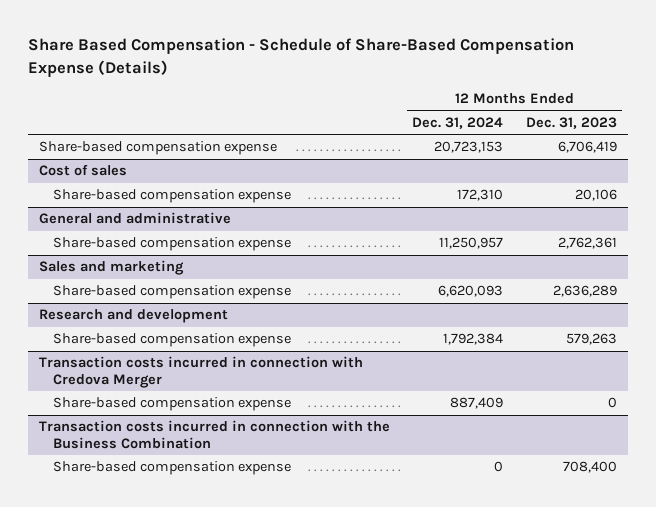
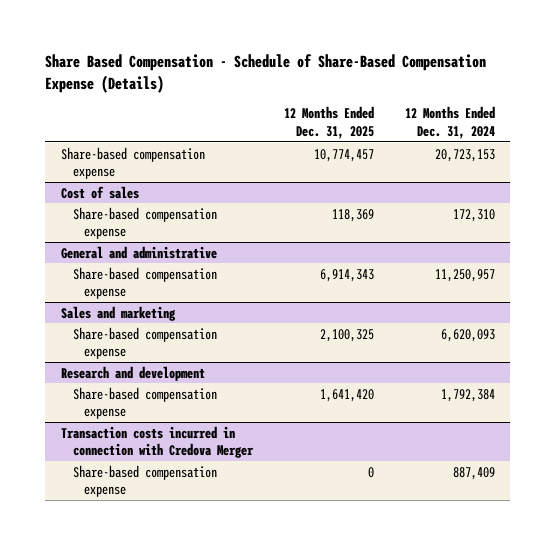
[525,117,617,130] Dec. 31, 2023 -> none
none -> [283,106,374,140] 12 Months Ended Dec. 31, 2025
[39,420,391,449] Transaction costs incurred in connection with the Business Combination -> none
[53,461,292,476] Share-based compensation expense -> none

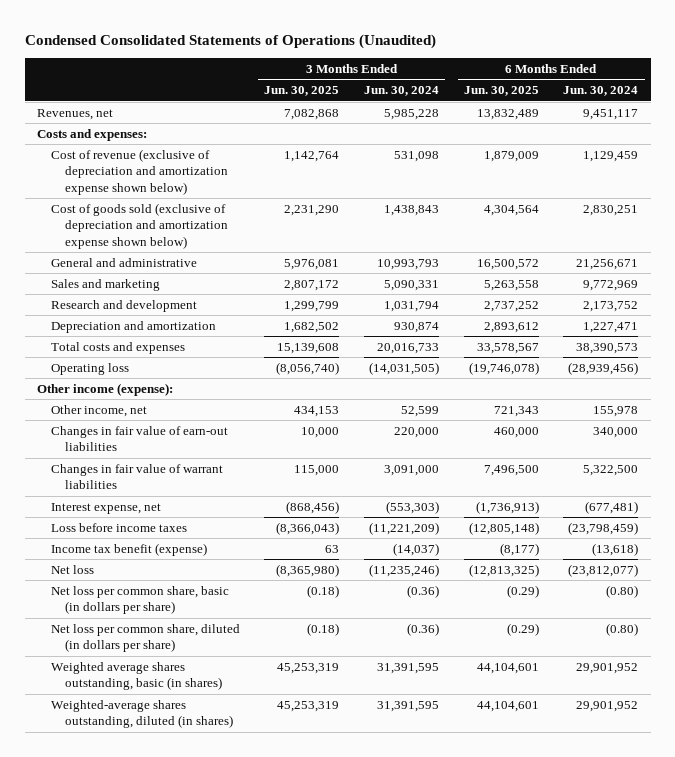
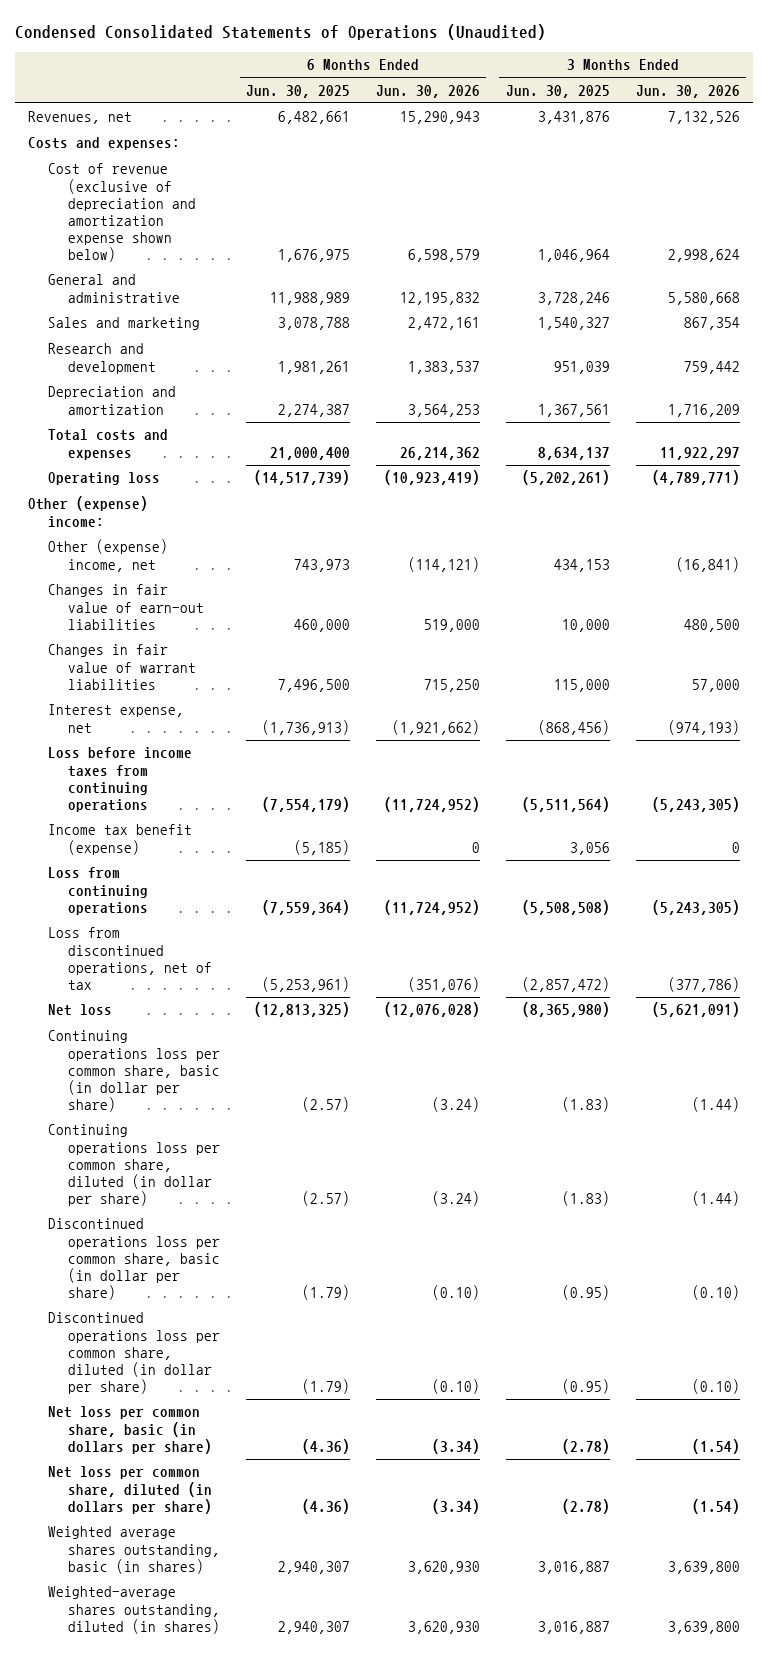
[364,86,440,97] Jun. 30, 2024 -> none
[563,86,639,97] Jun. 30, 2024 -> none
none -> [375,84,480,98] Jun. 30, 2026
none -> [635,84,740,98] Jun. 30, 2026
[284,108,340,120] 7,082,868 -> [537,111,610,125] 3,431,876
[476,108,539,120] 13,832,489 -> [278,111,351,125] 6,482,661
[50,202,228,249] Cost of goods sold (exclusive of depreciation and amortization expense shown below) -> none
[284,150,340,162] 1,142,764 -> [537,249,610,263] 1,046,964
[483,150,539,162] 1,879,009 -> [278,249,351,263] 1,676,975
[284,258,340,270] 5,976,081 -> [537,291,610,305] 3,728,246
[476,258,539,270] 16,500,572 -> [270,291,351,305] 11,988,989
[284,279,340,291] 2,807,172 -> [537,317,610,331] 1,540,327
[483,279,539,291] 5,263,558 -> [278,317,351,331] 3,078,788
[284,300,340,312] 1,299,799 -> [553,360,610,374] 951,039
[483,300,539,312] 2,737,252 -> [278,360,351,374] 1,981,261
[284,321,340,333] 1,682,502 -> [537,403,610,417] 1,367,561
[483,321,539,333] 2,893,612 -> [278,403,351,417] 2,274,387
[277,342,340,354] 15,139,608 -> [537,446,610,460] 8,634,137
[476,342,539,354] 33,578,567 -> [270,446,351,460] 21,000,400
[276,361,340,375] (8,056,740) -> [521,470,610,486] (5,202,261)
[468,361,539,375] (19,746,078) -> [254,470,351,486] (14,517,739)
[36,382,173,396] Other income (expense): -> [27,496,148,527] Other (expense) income:
[50,404,147,417] Other income, net -> [47,539,168,572] Other (expense) income, net
[493,405,539,417] 721,343 -> [294,558,351,572] 743,973
[50,522,187,532] Loss before income taxes -> [47,747,192,812] Loss before income taxes from continuing operations
[276,521,340,535] (8,366,043) -> [521,796,610,812] (5,511,564)
[468,521,539,535] (12,805,148) -> [262,796,351,812] (7,554,179)
[325,544,340,553] 63 -> [569,841,610,855] 3,056
[499,542,539,556] (8,177) -> [294,839,351,855] (5,185)
none -> [47,867,149,915] Loss from continuing operations
none -> [47,927,213,990] Loss from discontinued operations, net of tax
none -> [47,1030,221,1113] Continuing operations loss per common share, basic (in dollar per share)
none -> [47,1124,221,1207] Continuing operations loss per common share, diluted (in dollar per share)
none -> [47,1218,221,1301] Discontinued operations loss per common share, basic (in dollar per share)
none -> [47,1312,221,1395] Discontinued operations loss per common share, diluted (in dollar per share)
[307,584,340,598] (0.18) -> [561,1438,610,1454] (2.78)
[506,584,539,598] (0.29) -> [302,1438,351,1454] (4.36)
[307,622,340,636] (0.18) -> [561,1498,610,1514] (2.78)
[506,622,539,636] (0.29) -> [302,1498,351,1514] (4.36)
[277,662,340,674] 45,253,319 -> [537,1560,610,1574] 3,016,887
[476,662,539,674] 44,104,601 -> [278,1560,351,1574] 2,940,307
[277,700,340,712] 45,253,319 -> [537,1620,610,1634] 3,016,887
[476,700,539,712] 44,104,601 -> [278,1620,351,1634] 2,940,307

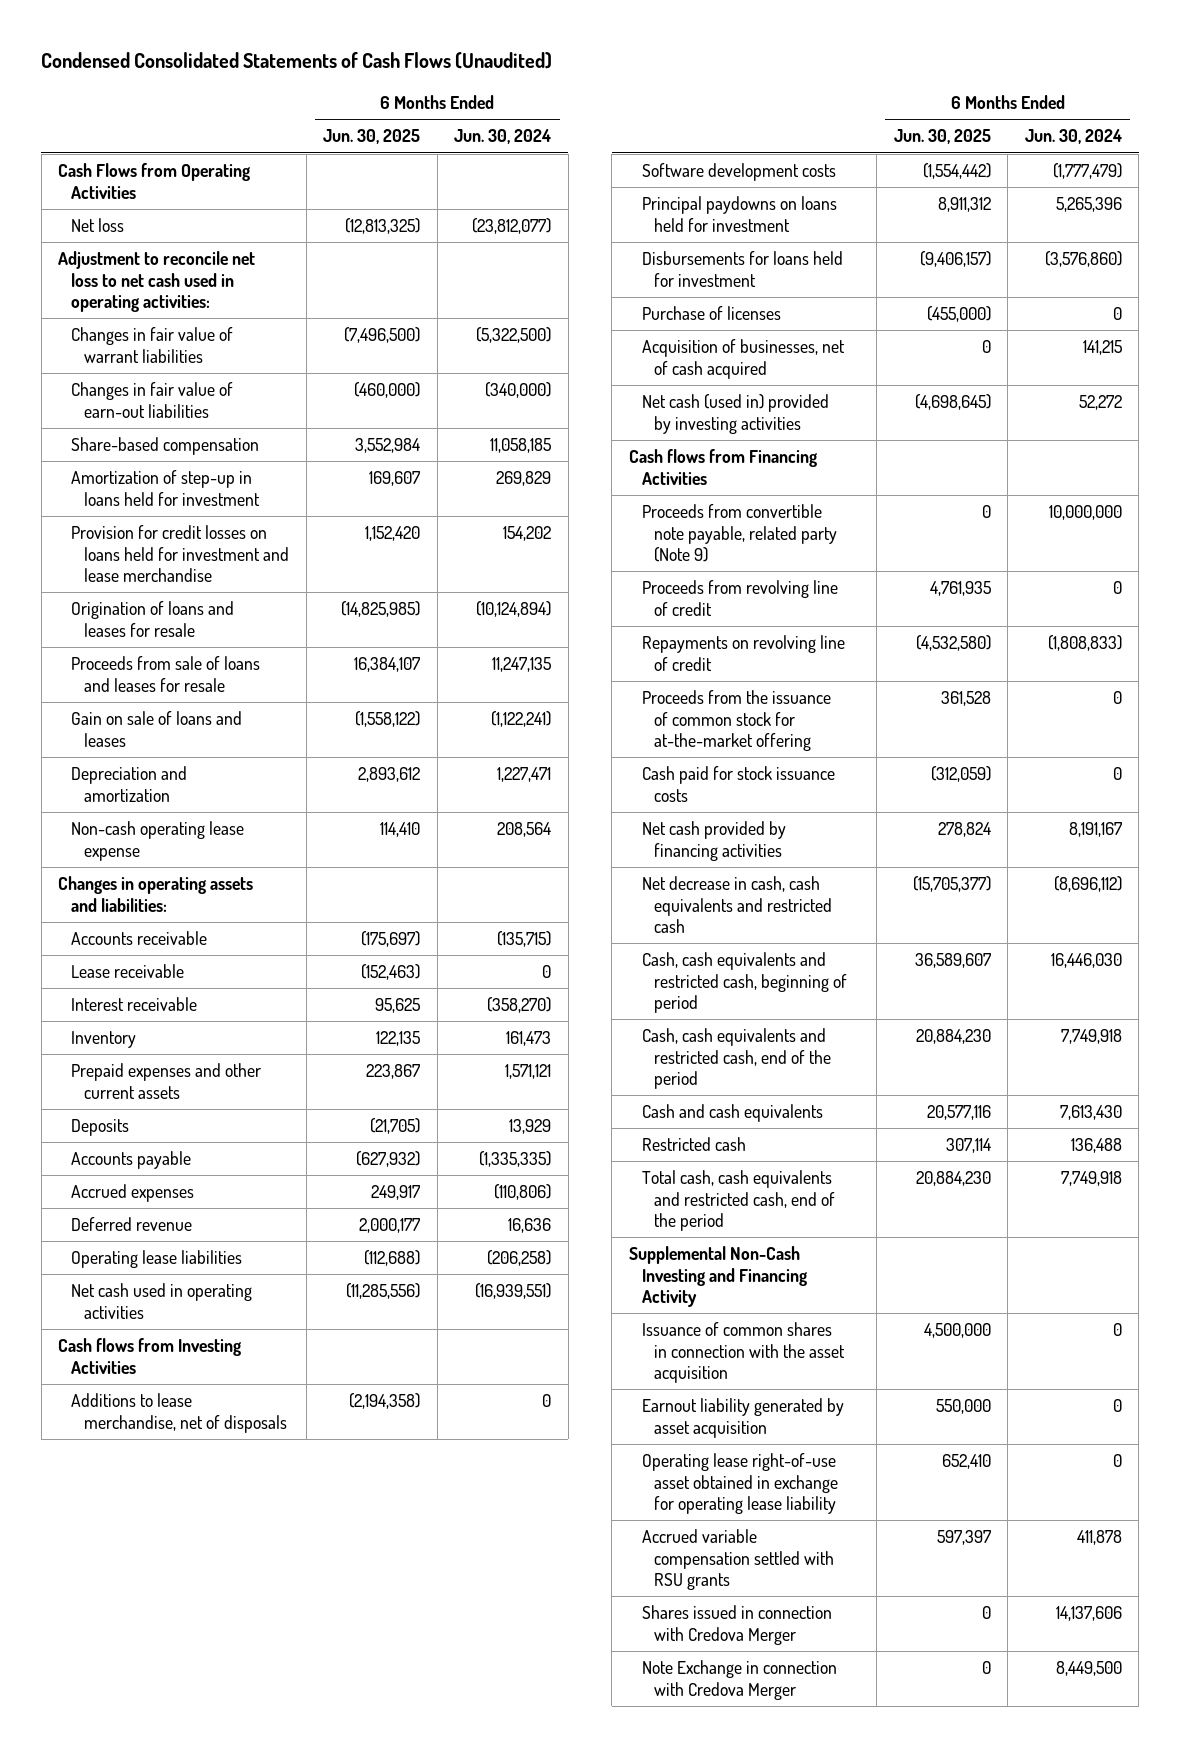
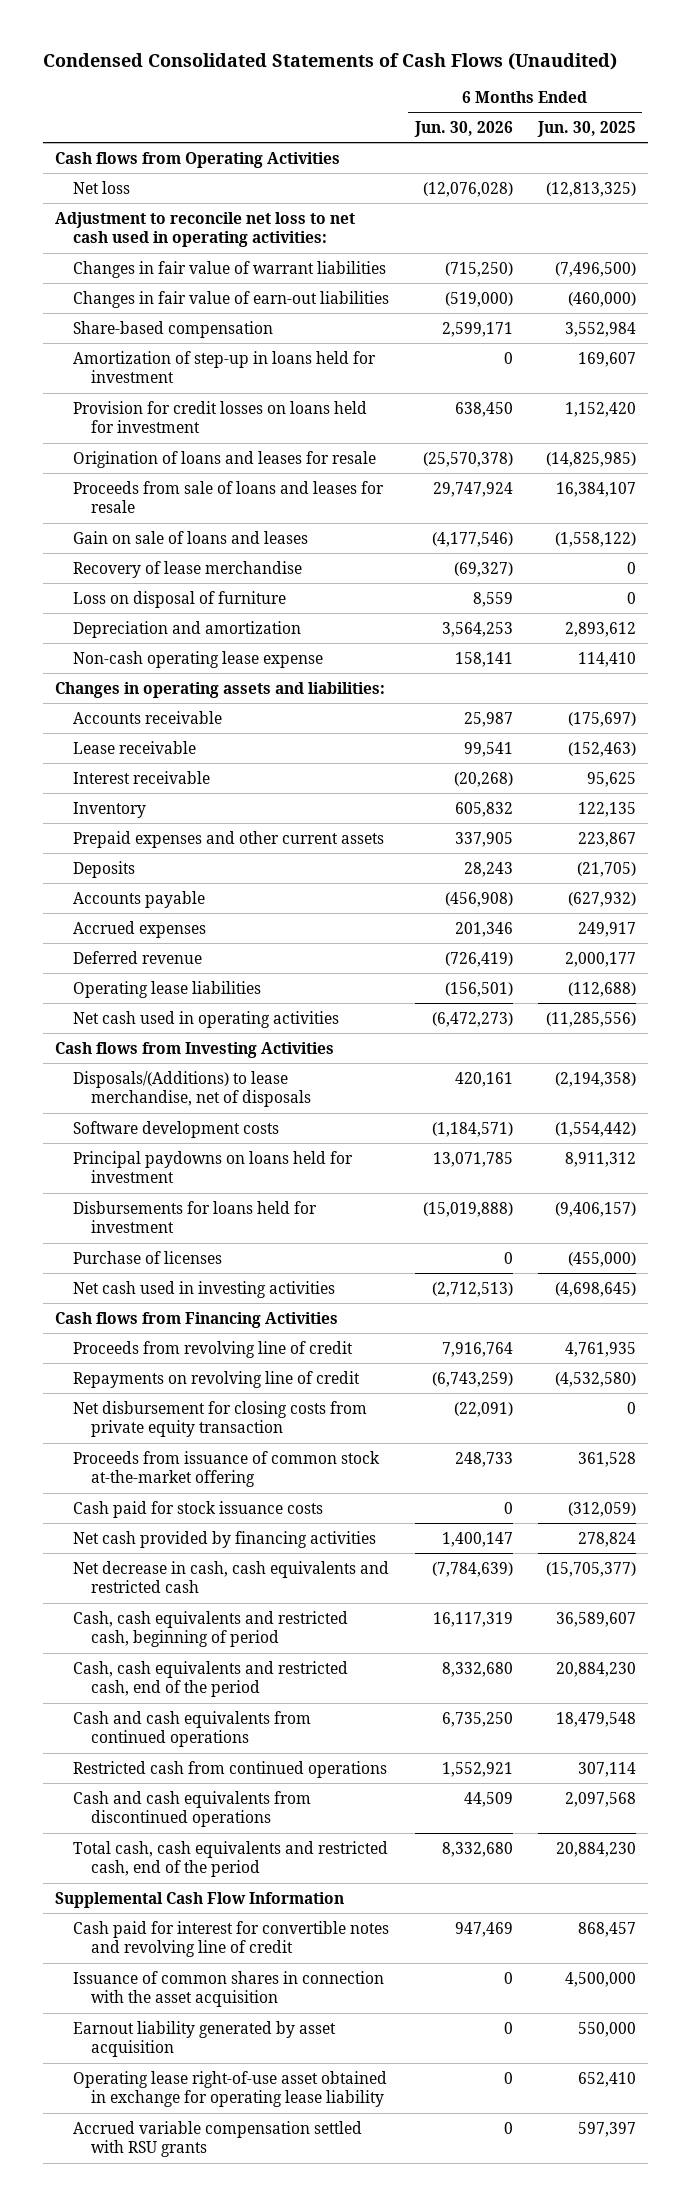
[454,129,552,145] Jun. 30, 2024 -> none
none -> [413,120,513,137] Jun. 30, 2026
[58,163,251,199] Cash Flows from Operating Activities -> [55,151,341,168] Cash flows from Operating Activities
[71,525,290,582] Provision for credit losses on loans held for investment and lease merchandise -> [73,400,368,434] Provision for credit losses on loans held for investment
none -> [73,560,303,578] Recovery of lease merchandise
none -> [73,590,287,608] Loss on disposal of furniture
[71,1393,288,1433] Additions to lease merchandise, net of disposals -> [73,1070,312,1108] Disposals/(Additions) to lease merchandise, net of disposals
[641,339,845,379] Acquisition of businesses, net of cash acquired -> none
[641,394,829,434] Net cash (used in) provided by investing activities -> [73,1280,336,1298] Net cash used in investing activities
[641,504,838,562] Proceeds from convertible note payable, related party (Note 9) -> none
none -> [73,1400,368,1438] Net disbursement for closing costs from private equity transaction
[641,690,831,751] Proceeds from the issuance of common stock for at-the-market offering -> [73,1450,381,1488] Proceeds from issuance of common stock at-the-market offering
[641,1104,823,1123] Cash and cash equivalents -> [73,1710,312,1748] Cash and cash equivalents from continued operations
[926,1105,991,1121] 20,577,116 -> [555,1711,636,1727] 18,479,548
[641,1137,746,1152] Restricted cash -> [73,1760,388,1778] Restricted cash from continued operations
none -> [73,1790,312,1828] Cash and cash equivalents from discontinued operations
[628,1246,807,1307] Supplemental Non-Cash Investing and Financing Activity -> [55,1891,345,1908] Supplemental Cash Flow Information
none -> [73,1920,390,1958] Cash paid for interest for convertible notes and revolving line of credit
[641,1605,832,1645] Shares issued in connection with Credova Merger -> none
[641,1660,837,1700] Note Exchange in connection with Credova Merger -> none

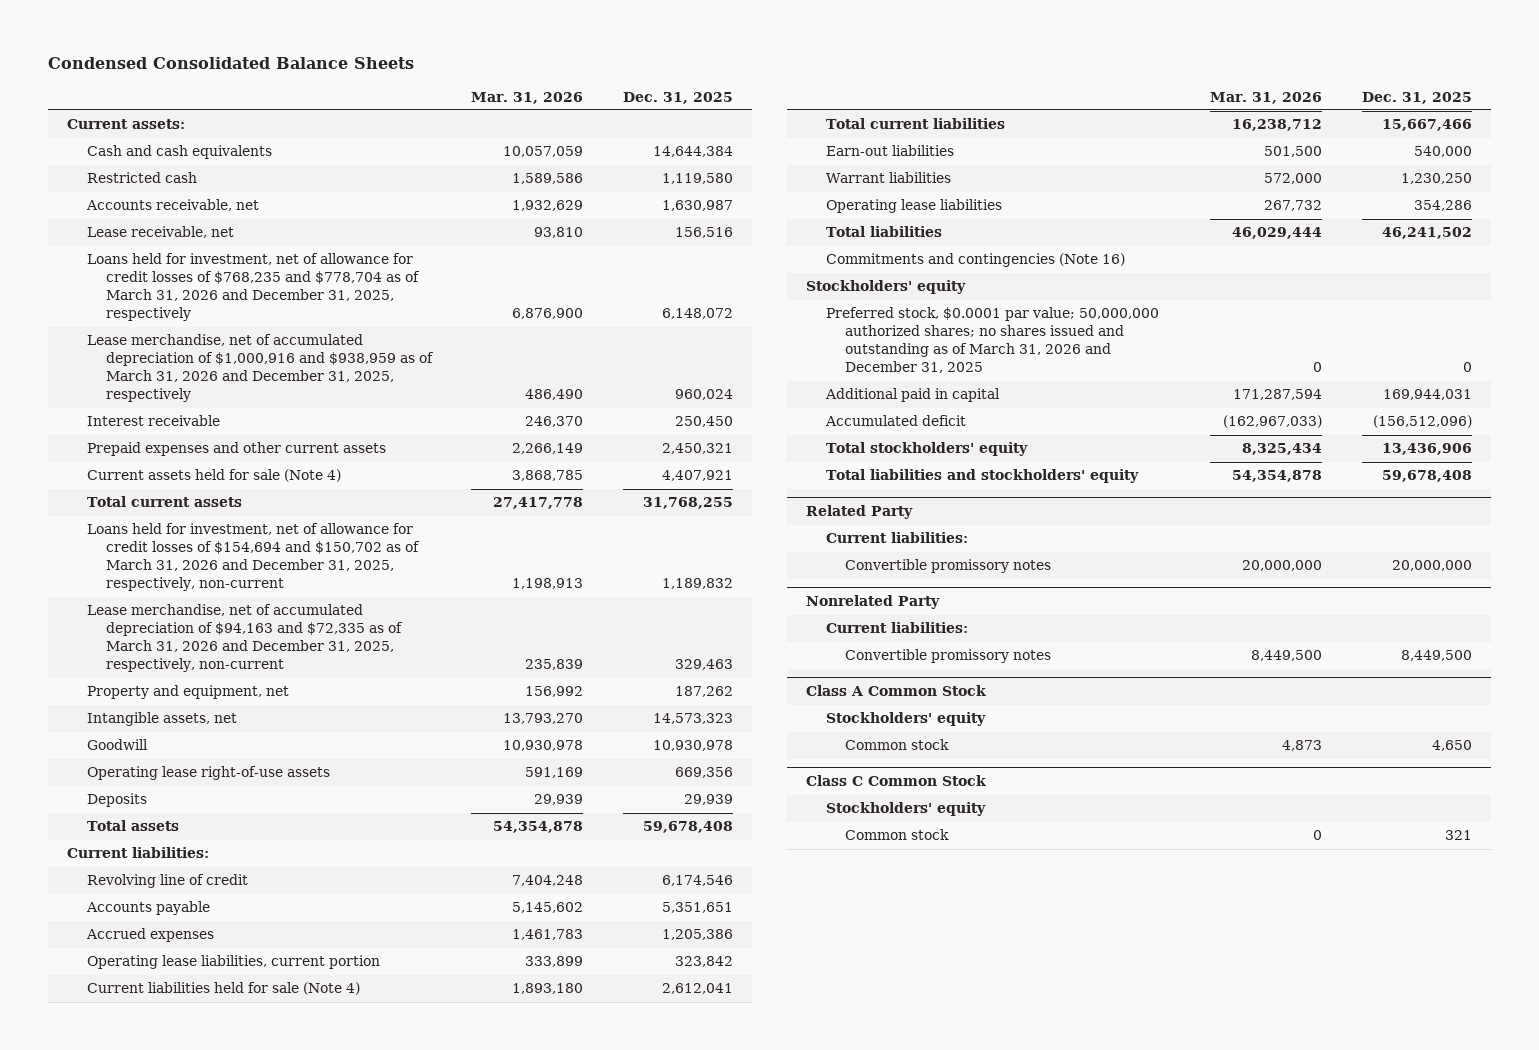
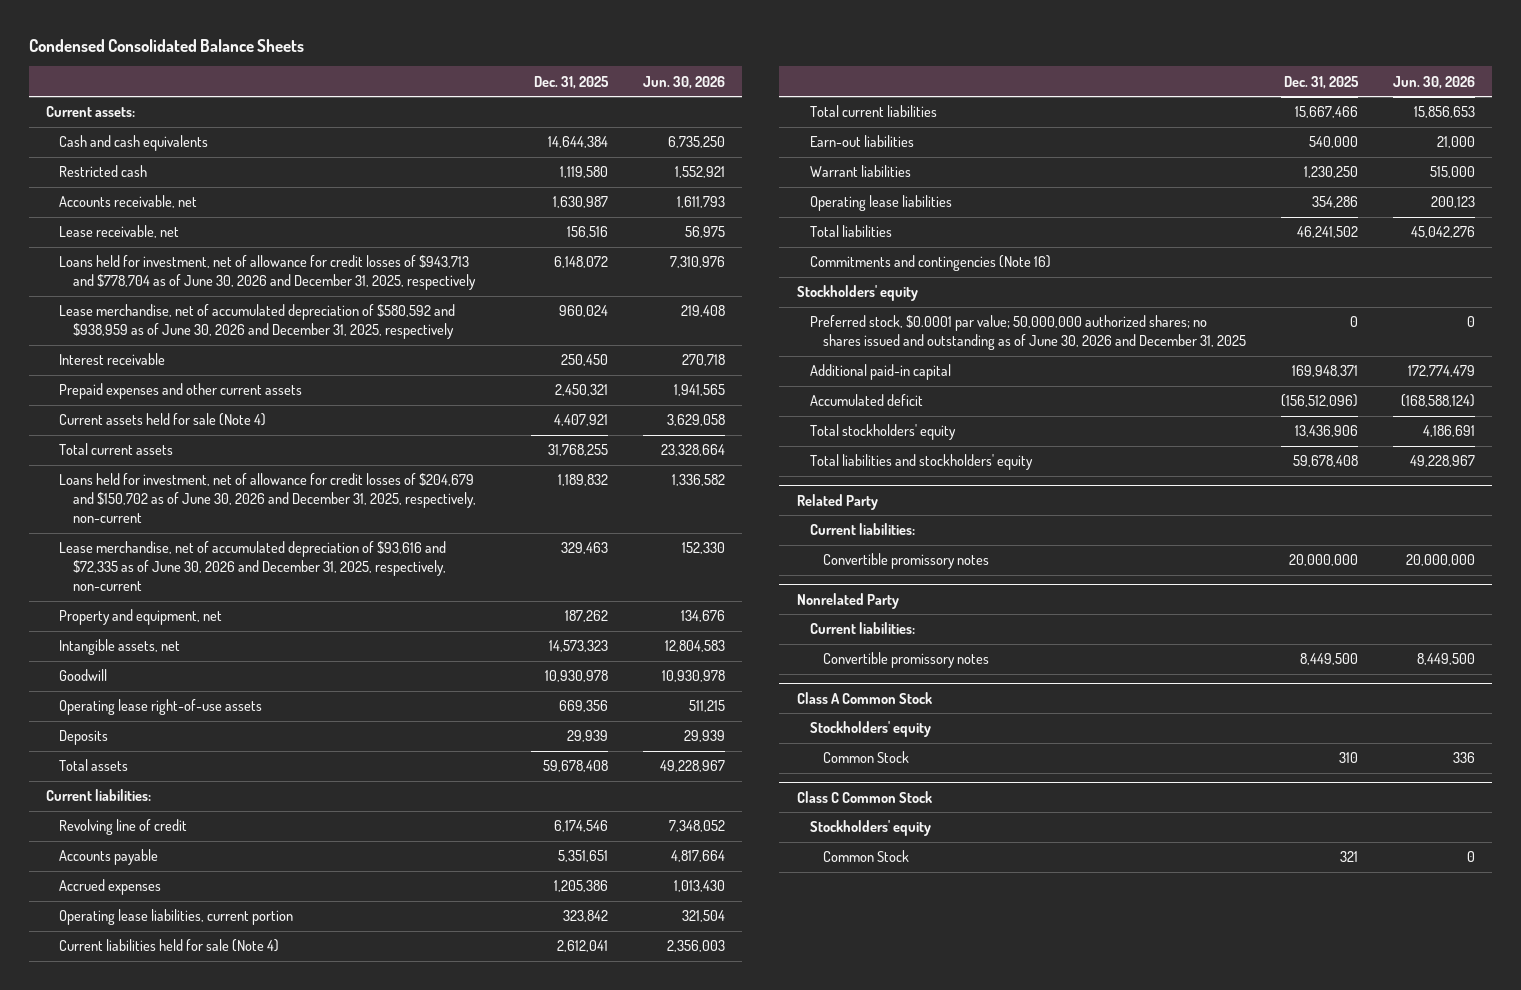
[471,91,584,104] Mar. 31, 2026 -> none
none -> [642,75,725,89] Jun. 30, 2026
[86,253,421,322] Loans held for investment, net of allowance for credit losses of $768,235 and $778,704 as of March 31, 2026 and December 31, 2025, respectively -> [59,255,476,291] Loans held for investment, net of allowance for credit losses of $943,713 and $778,704 as of June 30, 2026 and December 31, 2025, respectively
[86,334,435,403] Lease merchandise, net of accumulated depreciation of $1,000,916 and $938,959 as of March 31, 2026 and December 31, 2025, respectively -> [59,304,456,340] Lease merchandise, net of accumulated depreciation of $580,592 and $938,959 as of June 30, 2026 and December 31, 2025, respectively
[86,523,421,592] Loans held for investment, net of allowance for credit losses of $154,694 and $150,702 as of March 31, 2026 and December 31, 2025, respectively, non-current -> [59,473,476,523] Loans held for investment, net of allowance for credit losses of $204,679 and $150,702 as of June 30, 2026 and December 31, 2025, respectively, non-current
[86,604,404,673] Lease merchandise, net of accumulated depreciation of $94,163 and $72,335 as of March 31, 2026 and December 31, 2025, respectively, non-current -> [59,541,447,591] Lease merchandise, net of accumulated depreciation of $93,616 and $72,335 as of June 30, 2026 and December 31, 2025, respectively, non-current
[825,307,1159,374] Preferred stock, $0.0001 par value; 50,000,000 authorized shares; no shares issued and outstanding as of March 31, 2026 and December 31, 2025 -> [809,315,1246,351] Preferred stock, $0.0001 par value; 50,000,000 authorized shares; no shares issued and outstanding as of June 30, 2026 and December 31, 2025
[824,388,1000,403] Additional paid in capital -> [809,364,951,381] Additional paid-in capital
[1382,389,1472,401] 169,944,031 -> [1291,365,1358,378] 169,948,371
[845,739,950,751] Common stock -> [822,751,909,764] Common Stock
[1431,740,1472,752] 4,650 -> [1338,752,1358,764] 310
[845,829,950,841] Common stock -> [822,850,909,863] Common Stock

